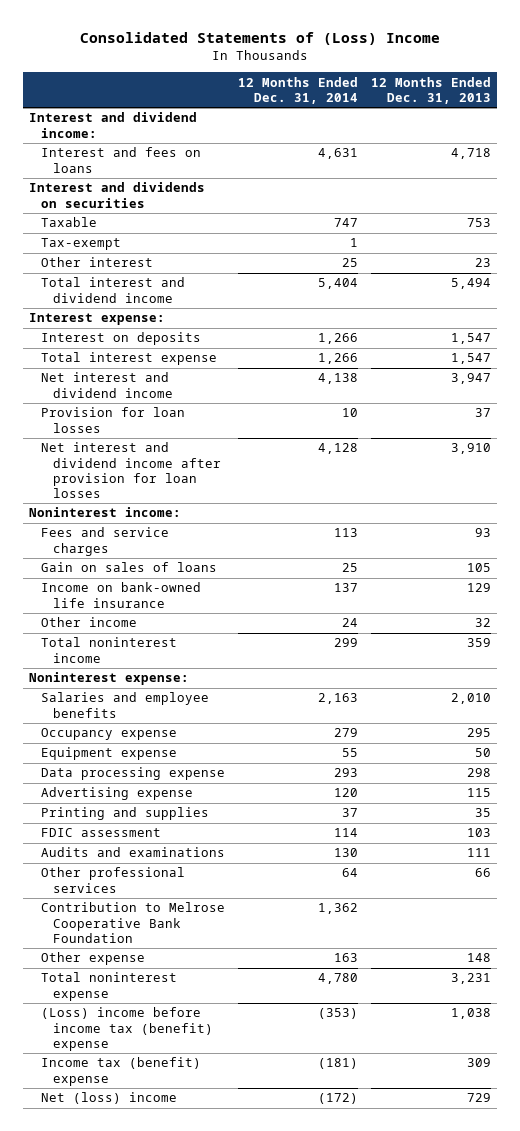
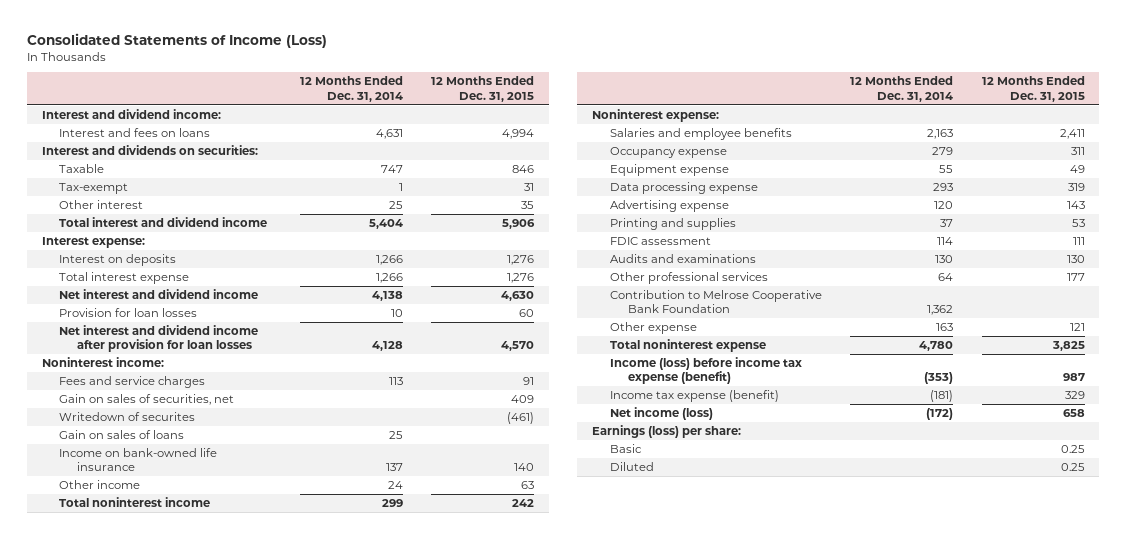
[80,31,441,45] Consolidated Statements of (Loss) Income -> [27,33,328,49] Consolidated Statements of Income (Loss)
[370,76,491,104] 12 Months Ended Dec. 31, 2013 -> none
none -> [431,76,535,102] 12 Months Ended Dec. 31, 2015
[29,182,206,208] Interest and dividends on securities -> [41,145,258,156] Interest and dividends on securities:
none -> [59,394,235,406] Gain on sales of securities, net
none -> [59,412,196,422] Writedown of securites
[41,1007,213,1051] (Loss) income before income tax (benefit) expense -> [609,357,802,385] Income (loss) before income tax expense (benefit)
[41,1057,202,1086] Income tax (benefit) expense -> [609,390,779,403] Income tax expense (benefit)
[41,1092,178,1105] Net (loss) income -> [609,407,713,421] Net income (loss)
none -> [591,425,741,439] Earnings (loss) per share:
none -> [609,444,642,454] Basic
none -> [609,462,654,472] Diluted

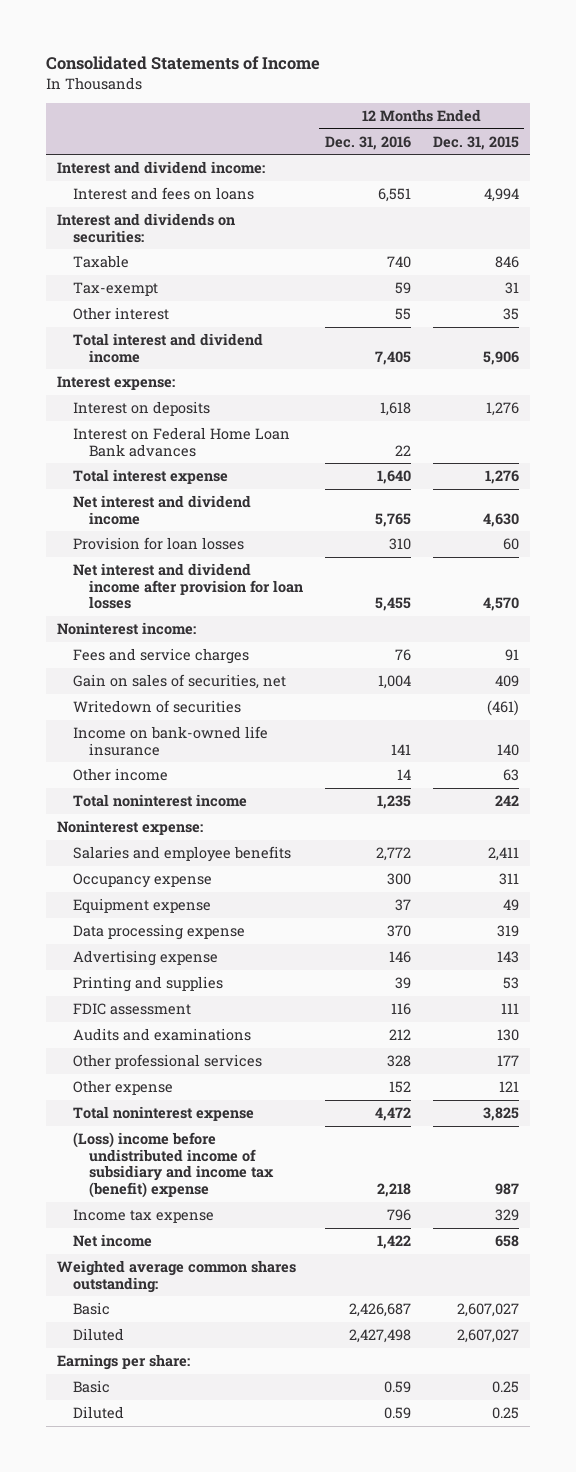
[27,33,328,49] Consolidated Statements of Income (Loss) -> [46,55,321,70] Consolidated Statements of Income
[299,76,403,102] 12 Months Ended Dec. 31, 2014 -> none
none -> [324,135,411,150] Dec. 31, 2016
none -> [73,427,291,457] Interest on Federal Home Loan Bank advances
[59,430,185,440] Gain on sales of loans -> none
[59,412,196,422] Writedown of securites -> [73,700,242,714] Writedown of securities
[609,290,822,314] Contribution to Melrose Cooperative Bank Foundation -> none
[609,357,802,385] Income (loss) before income tax expense (benefit) -> [73,1132,274,1199] (Loss) income before undistributed income of subsidiary and income tax (benefit) expense
[609,390,779,403] Income tax expense (benefit) -> [73,1209,215,1224] Income tax expense
[609,407,713,421] Net income (loss) -> [73,1234,153,1248] Net income
none -> [57,1260,297,1293] Weighted average common shares outstanding:
none -> [73,1302,111,1316] Basic
none -> [73,1328,125,1342] Diluted
[591,425,741,439] Earnings (loss) per share: -> [57,1354,191,1371] Earnings per share:

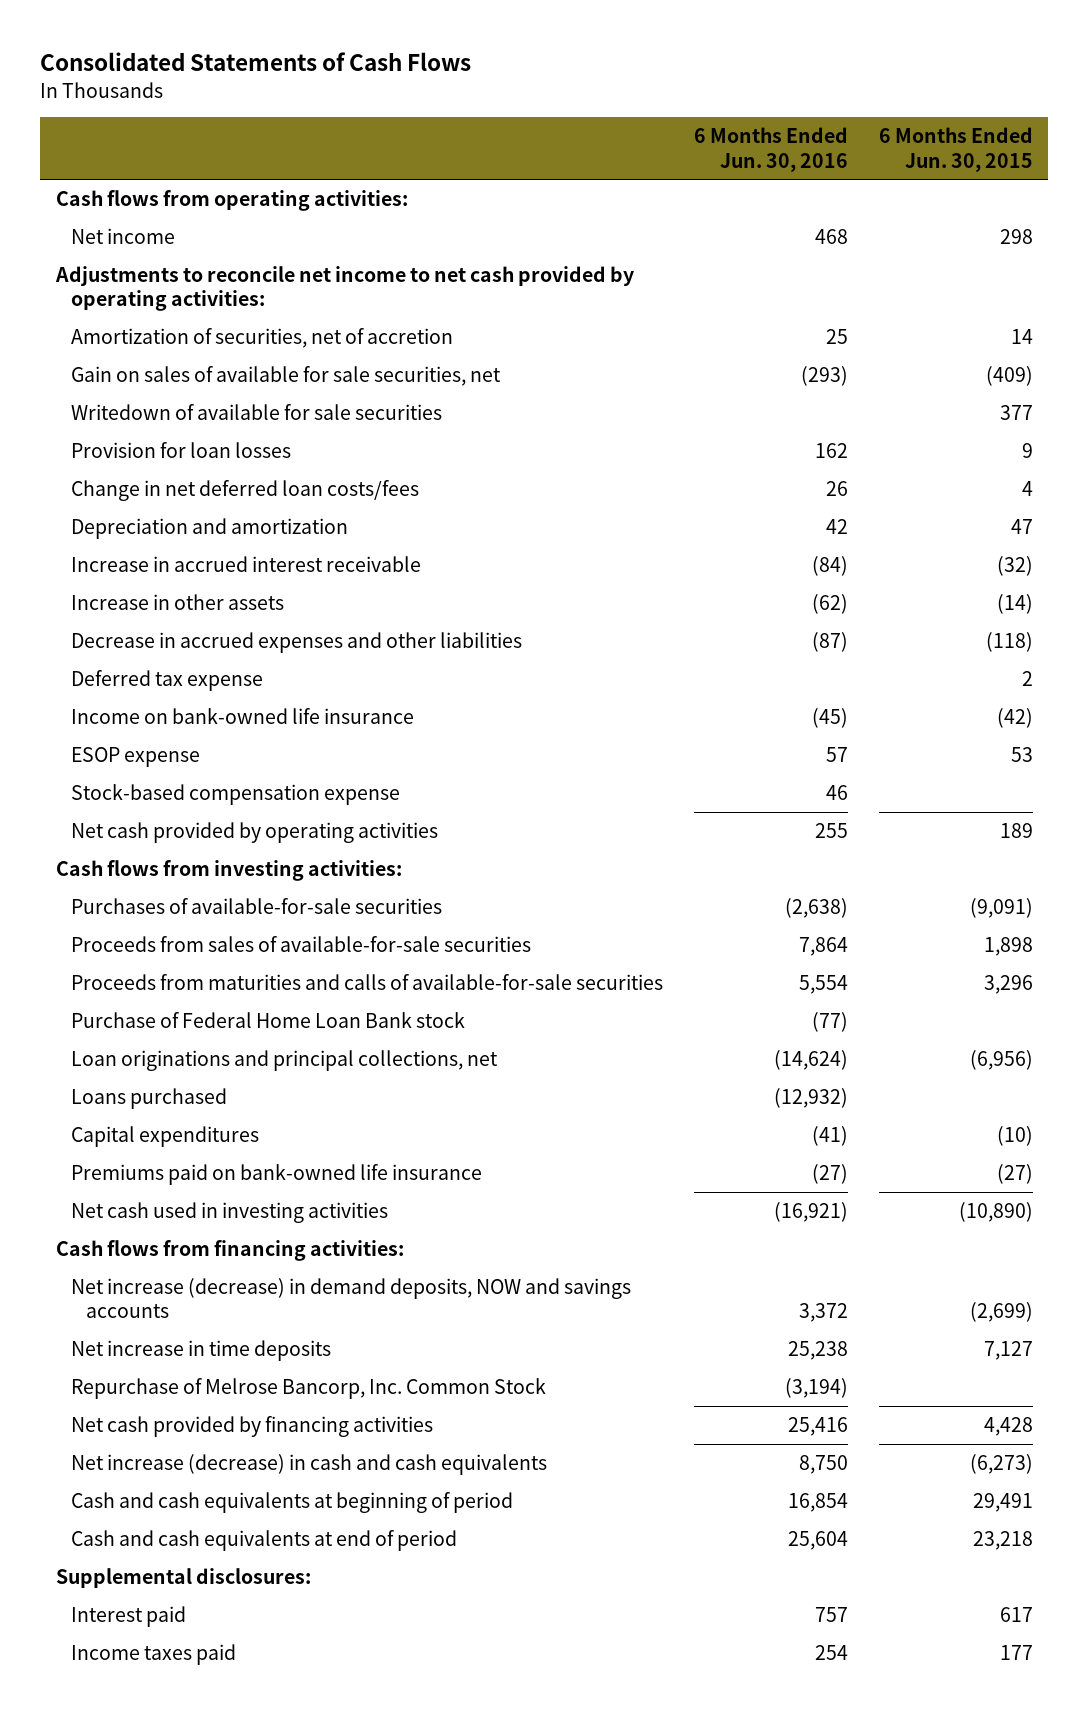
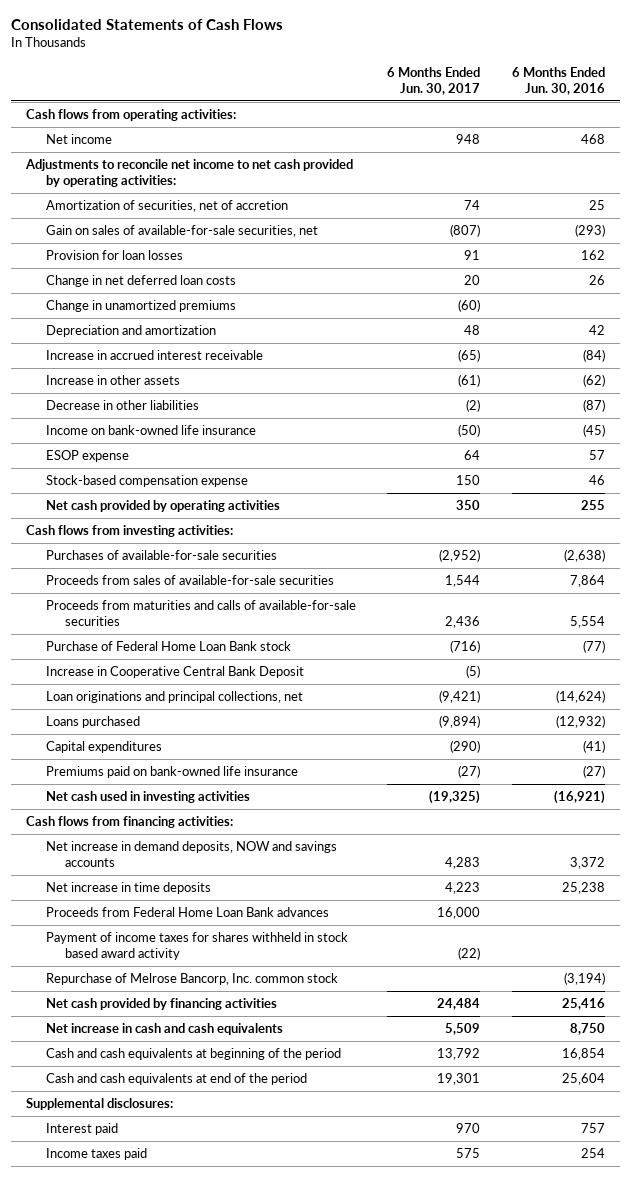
[878,127,1033,172] 6 Months Ended Jun. 30, 2015 -> none
none -> [387,66,481,95] 6 Months Ended Jun. 30, 2017
[70,404,442,421] Writedown of available for sale securities -> none
[70,366,501,387] Gain on sales of available for sale securities, net -> [45,225,318,238] Gain on sales of available-for-sale securities, net
[70,480,419,502] Change in net deferred loan costs/fees -> [45,275,236,288] Change in net deferred loan costs
none -> [45,300,236,313] Change in unamortized premiums
[70,670,263,692] Deferred tax expense -> none
[70,632,522,654] Decrease in accrued expenses and other liabilities -> [45,400,199,411] Decrease in other liabilities
none -> [45,666,304,679] Increase in Cooperative Central Bank Deposit
[70,1278,631,1319] Net increase (decrease) in demand deposits, NOW and savings accounts -> [45,841,337,868] Net increase in demand deposits, NOW and savings accounts
none -> [45,907,329,918] Proceeds from Federal Home Loan Bank advances
none -> [45,932,348,961] Payment of income taxes for shares withheld in stock based award activity
[70,1378,546,1400] Repurchase of Melrose Bancorp, Inc. Common Stock -> [45,973,338,986] Repurchase of Melrose Bancorp, Inc. common stock
[70,1454,547,1476] Net increase (decrease) in cash and cash equivalents -> [45,1023,283,1036] Net increase in cash and cash equivalents
[70,1492,513,1514] Cash and cash equivalents at beginning of period -> [45,1048,341,1061] Cash and cash equivalents at beginning of the period
[70,1530,457,1552] Cash and cash equivalents at end of period -> [45,1073,307,1086] Cash and cash equivalents at end of the period

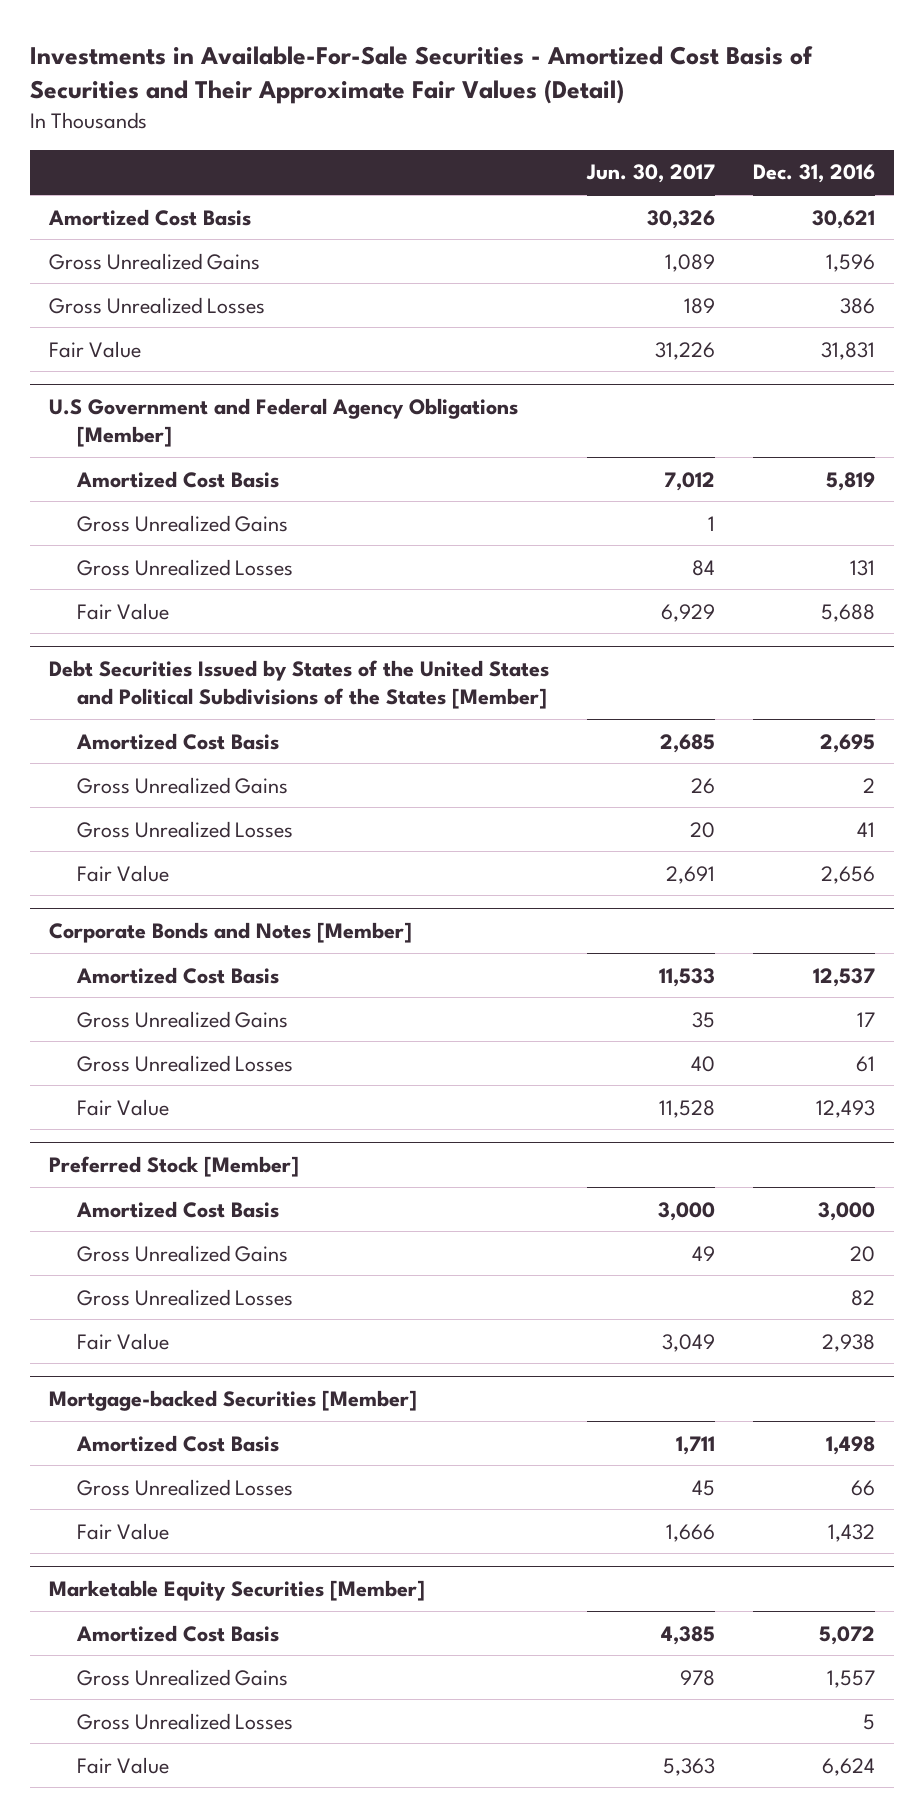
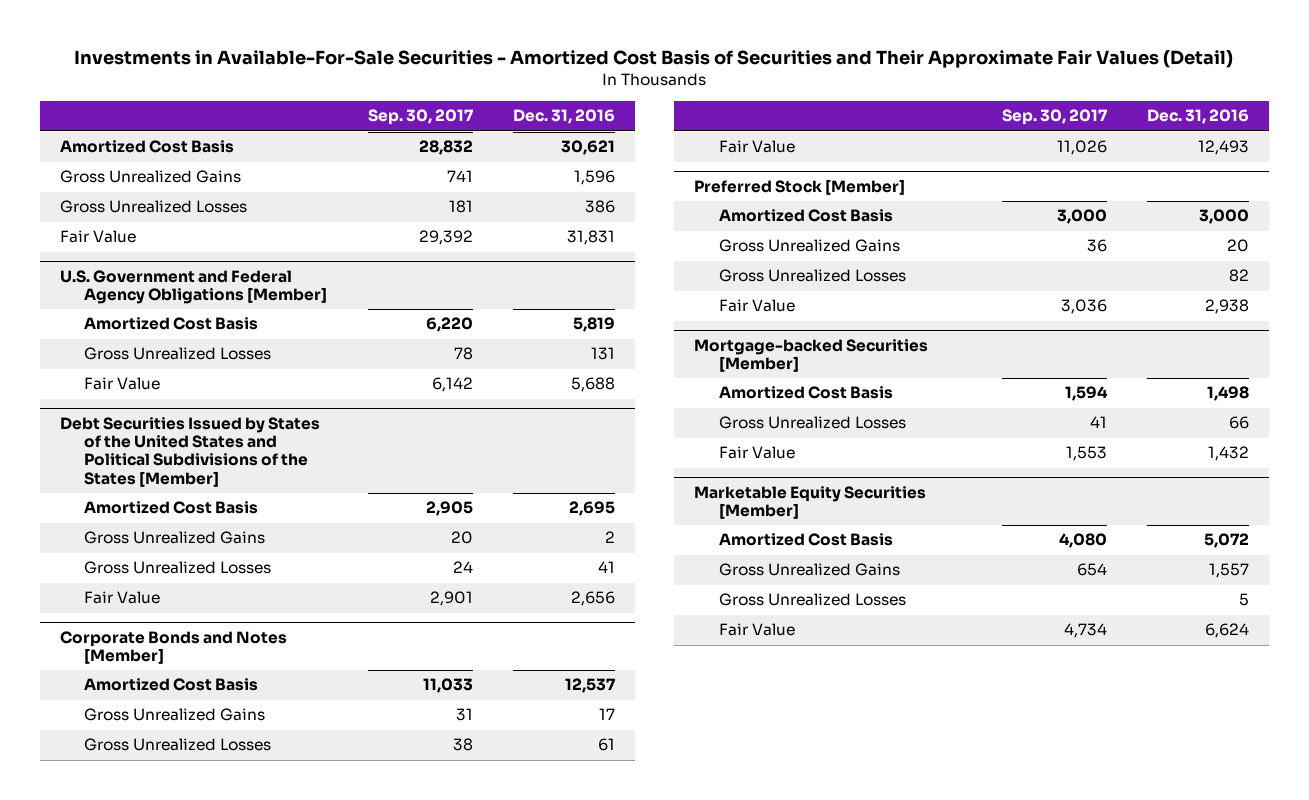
[585,164,715,184] Jun. 30, 2017 -> none
none -> [367,109,474,126] Sep. 30, 2017
[48,398,518,447] U.S Government and Federal Agency Obligations [Member] -> [59,269,328,305] U.S. Government and Federal Agency Obligations [Member]
[77,514,289,532] Gross Unrealized Gains -> none

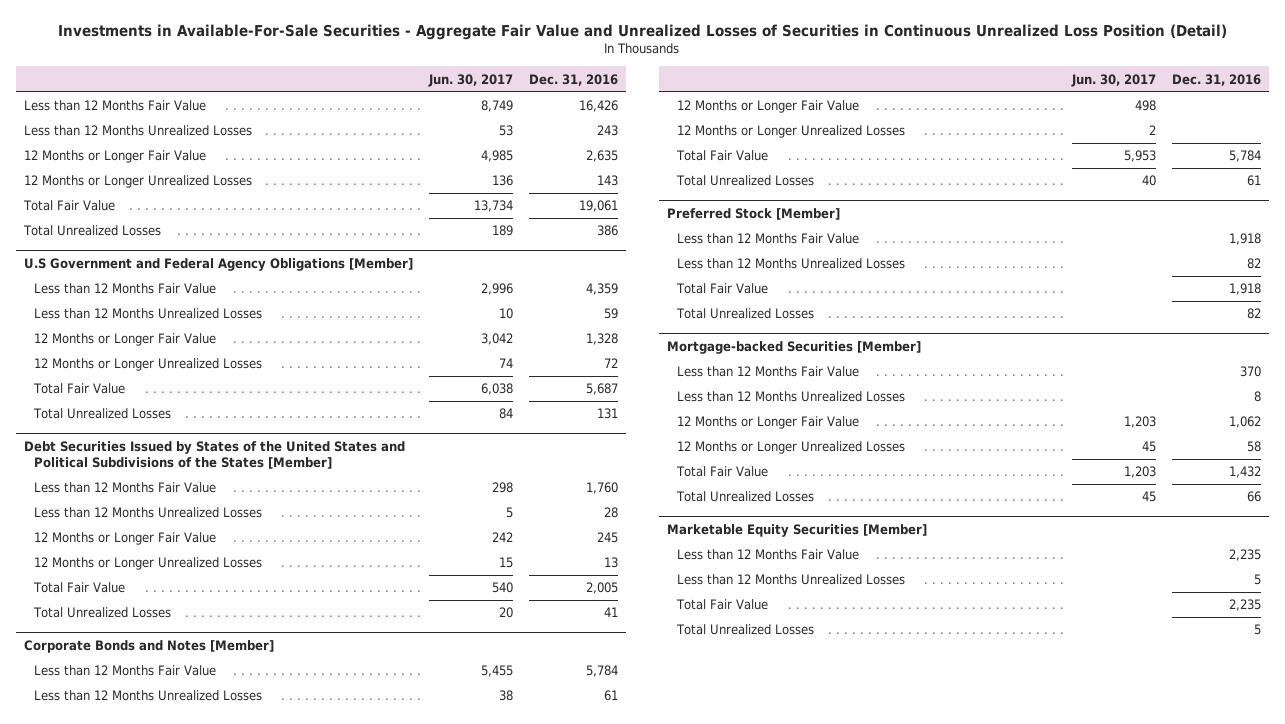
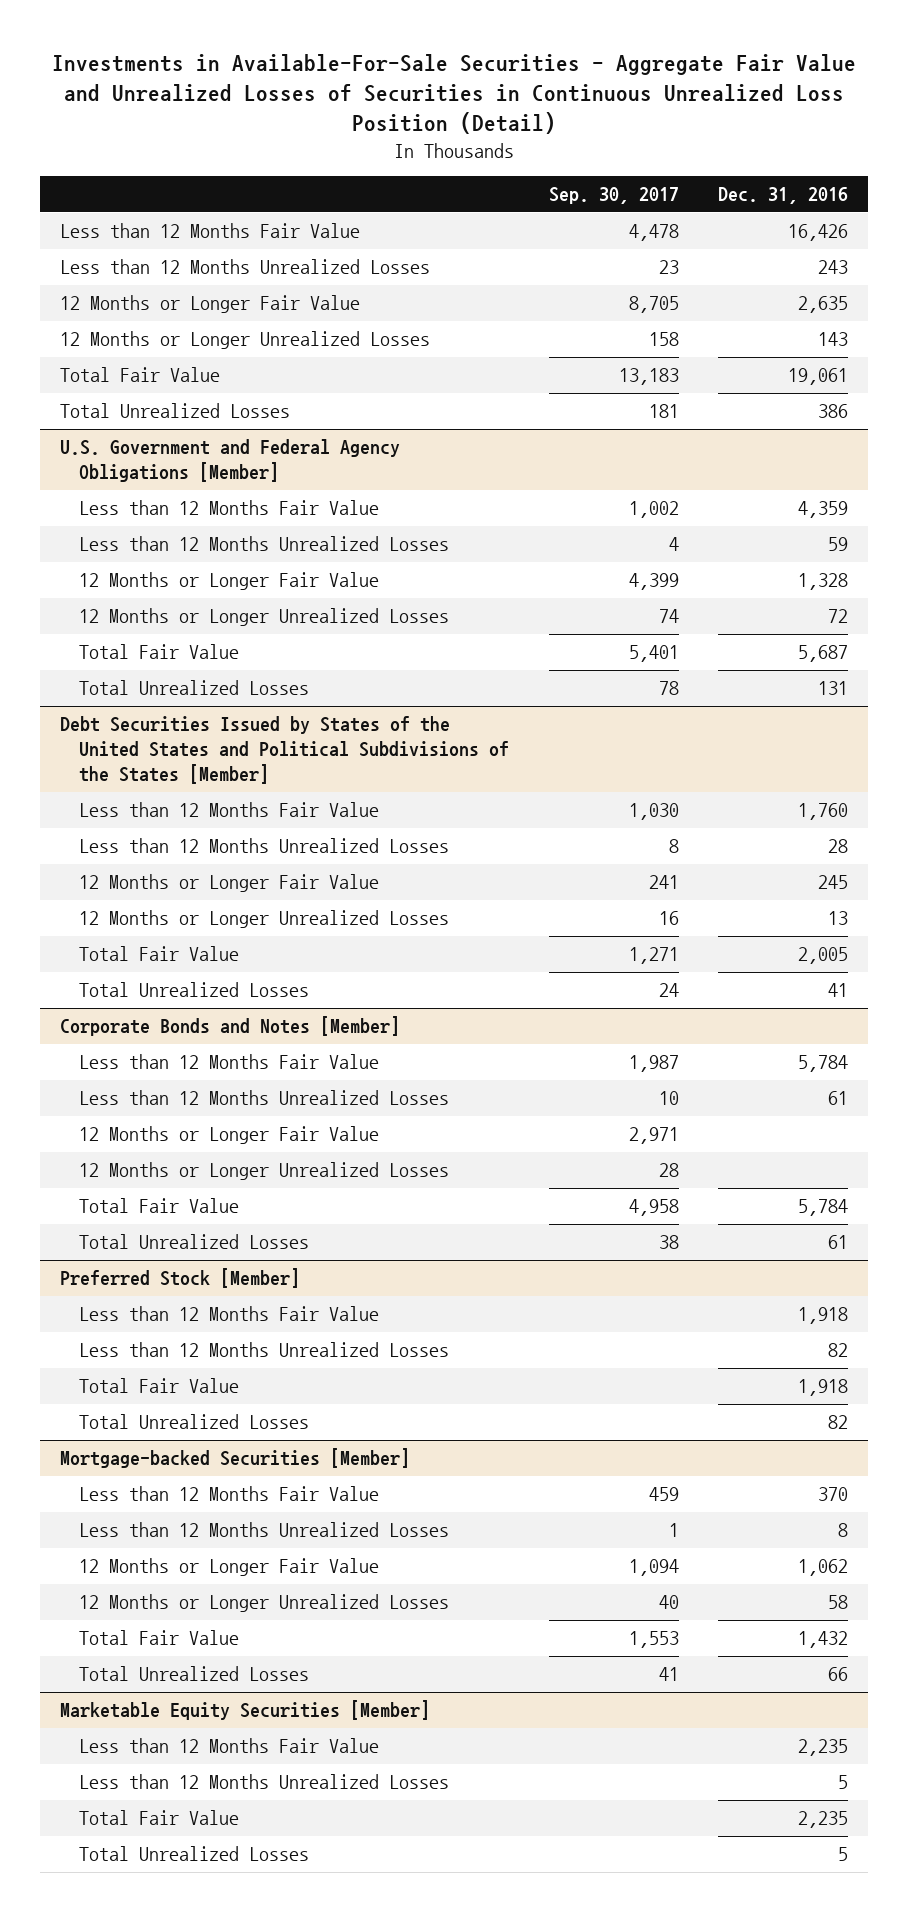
[427,73,513,87] Jun. 30, 2017 -> none
none -> [548,187,679,205] Sep. 30, 2017
[23,258,413,272] U.S Government and Federal Agency Obligations [Member] -> [59,439,400,483] U.S. Government and Federal Agency Obligations [Member]

